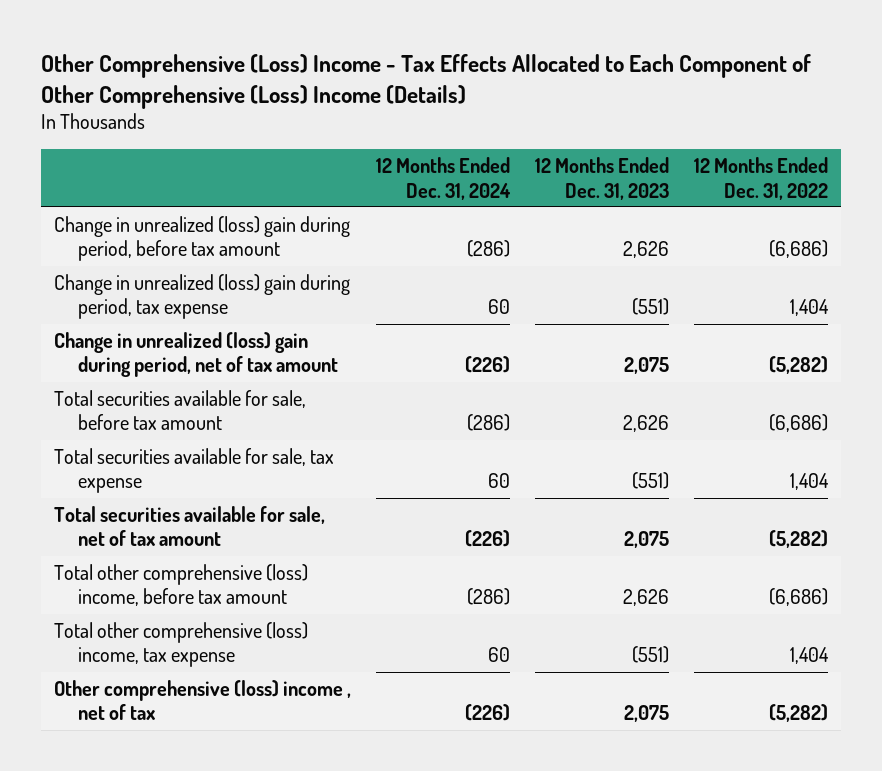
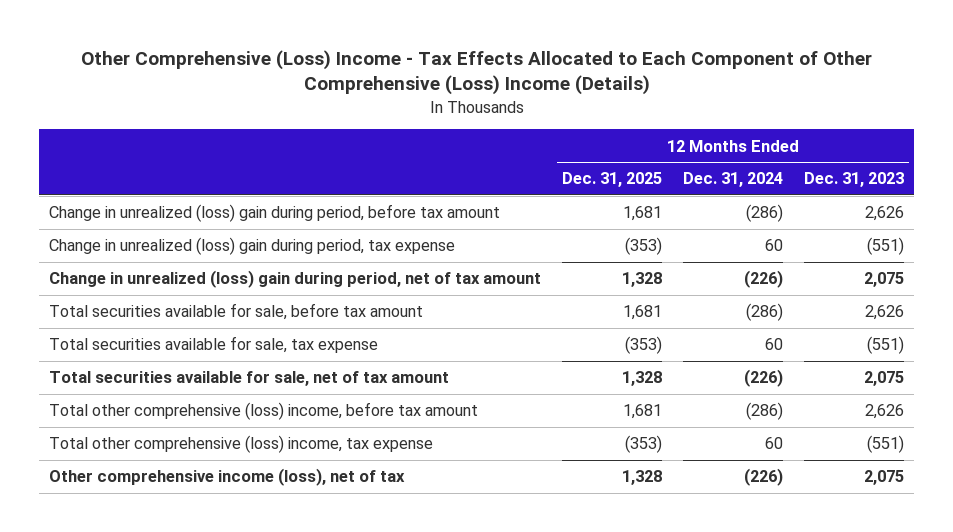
[694,156,829,200] 12 Months Ended Dec. 31, 2022 -> none
none -> [562,172,663,188] Dec. 31, 2025
[53,679,351,721] Other comprehensive (loss) income , net of tax -> [49,468,406,487] Other comprehensive income (loss), net of tax

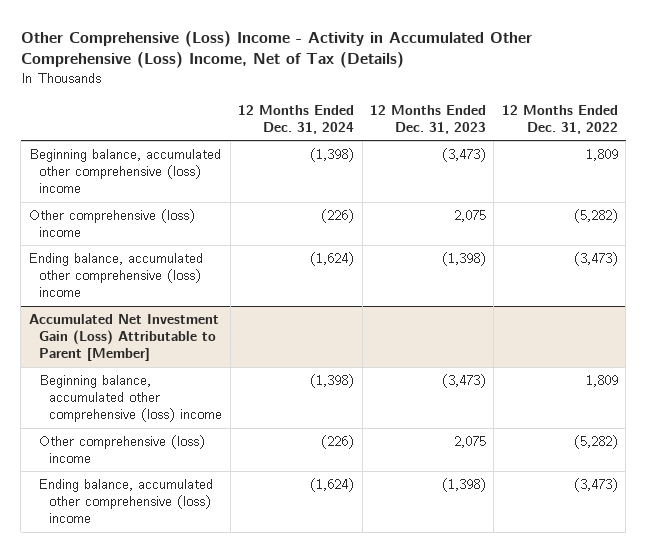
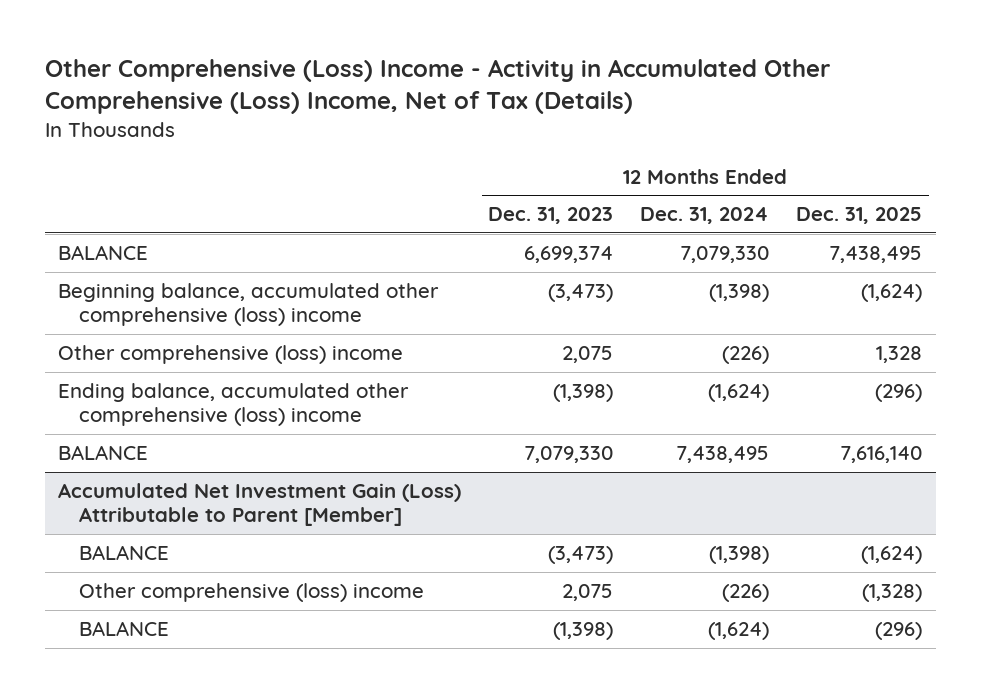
[501,104,618,134] 12 Months Ended Dec. 31, 2022 -> none
none -> [796,207,923,225] Dec. 31, 2025
none -> [58,245,149,261] BALANCE
none -> [58,445,149,461] BALANCE
[39,374,223,423] Beginning balance, accumulated other comprehensive (loss) income -> [79,545,170,561] BALANCE
[39,478,214,524] Ending balance, accumulated other comprehensive (loss) income -> [79,621,170,637] BALANCE

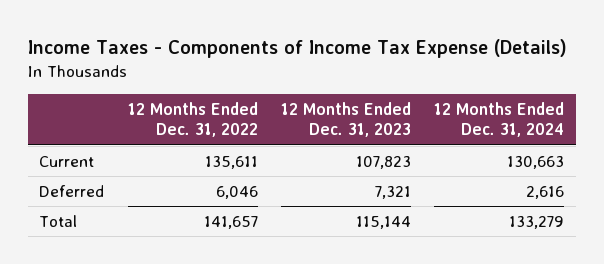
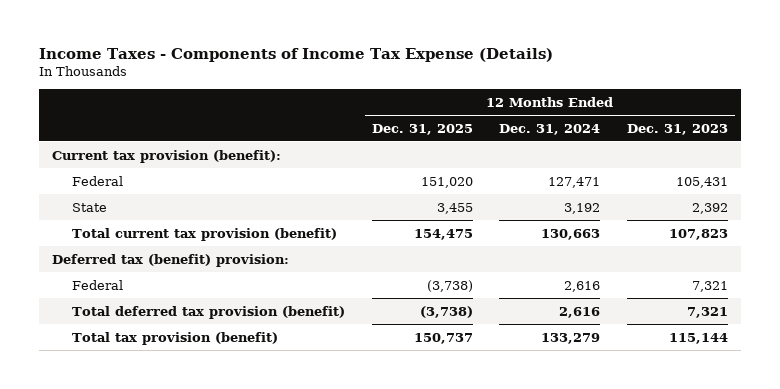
[127,102,258,138] 12 Months Ended Dec. 31, 2022 -> none
none -> [371,123,473,135] Dec. 31, 2025
none -> [52,149,282,163] Current tax provision (benefit):
none -> [71,175,123,186] Federal
none -> [71,202,107,212] State
[39,155,95,167] Current -> [71,227,337,241] Total current tax provision (benefit)
none -> [52,253,290,267] Deferred tax (benefit) provision:
[39,184,105,197] Deferred -> [71,279,123,290] Federal
none -> [71,305,345,319] Total deferred tax provision (benefit)
[39,214,78,227] Total -> [71,331,278,345] Total tax provision (benefit)

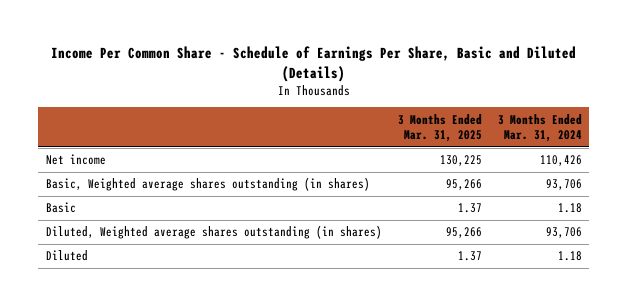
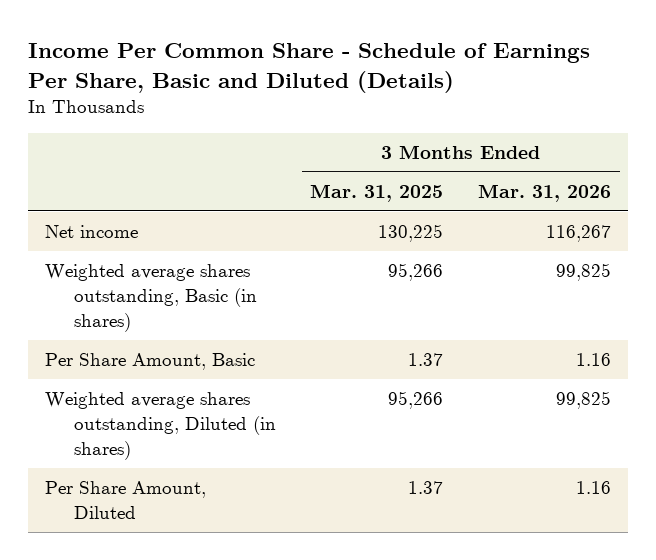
[497,113,582,143] 3 Months Ended Mar. 31, 2024 -> none
none -> [477,183,611,202] Mar. 31, 2026
[46,177,371,192] Basic, Weighted average shares outstanding (in shares) -> [45,264,257,332] Weighted average shares outstanding, Basic (in shares)
[46,202,77,214] Basic -> [45,353,256,371] Per Share Amount, Basic
[46,225,383,240] Diluted, Weighted average shares outstanding (in shares) -> [45,392,276,460] Weighted average shares outstanding, Diluted (in shares)
[46,250,89,262] Diluted -> [45,481,207,519] Per Share Amount, Diluted

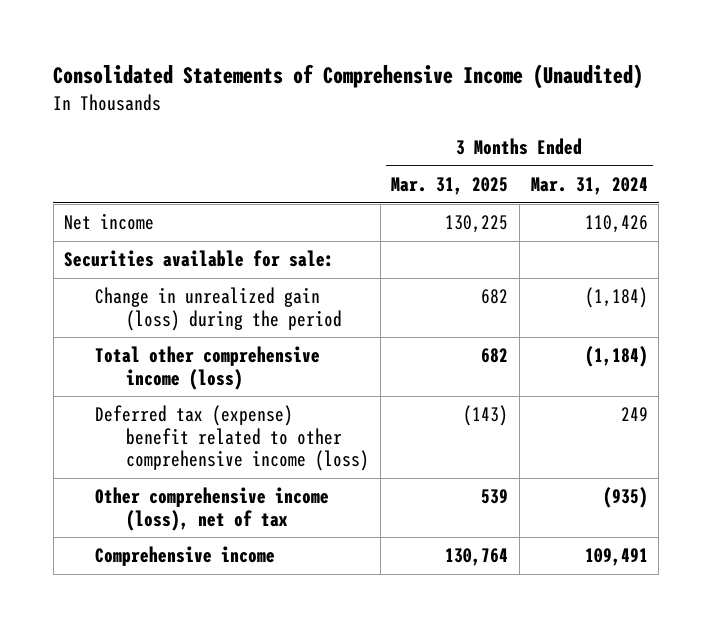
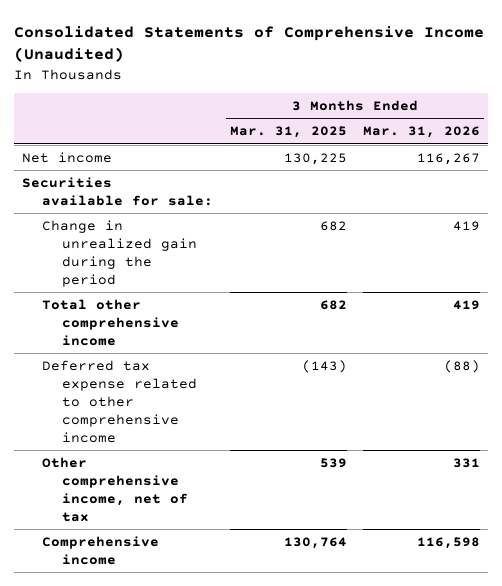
[530,177,648,196] Mar. 31, 2024 -> none
none -> [363,126,481,139] Mar. 31, 2026
[95,287,342,331] Change in unrealized gain (loss) during the period -> [42,219,198,287] Change in unrealized gain during the period
[95,346,321,390] Total other comprehensive income (loss) -> [42,298,180,346] Total other comprehensive income
[95,405,369,472] Deferred tax (expense) benefit related to other comprehensive income (loss) -> [42,359,198,443] Deferred tax expense related to other comprehensive income
[95,487,330,531] Other comprehensive income (loss), net of tax -> [42,456,189,522] Other comprehensive income, net of tax

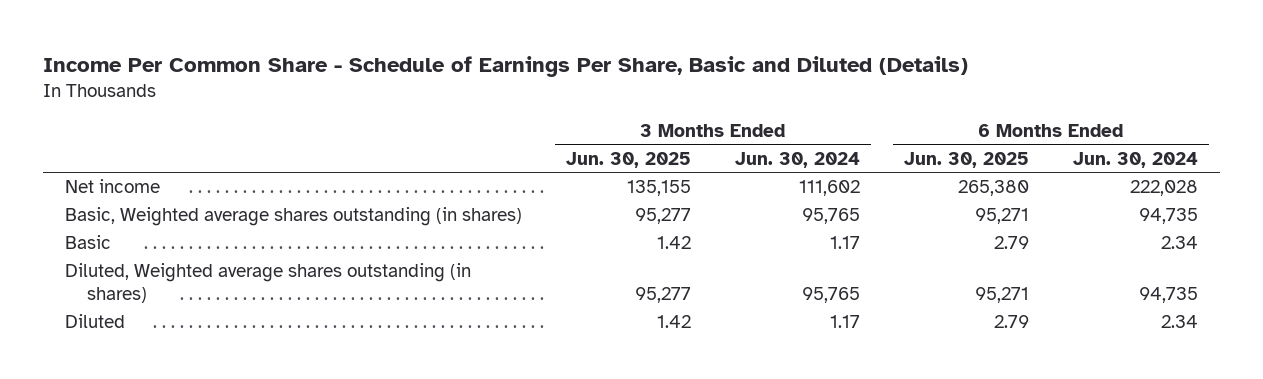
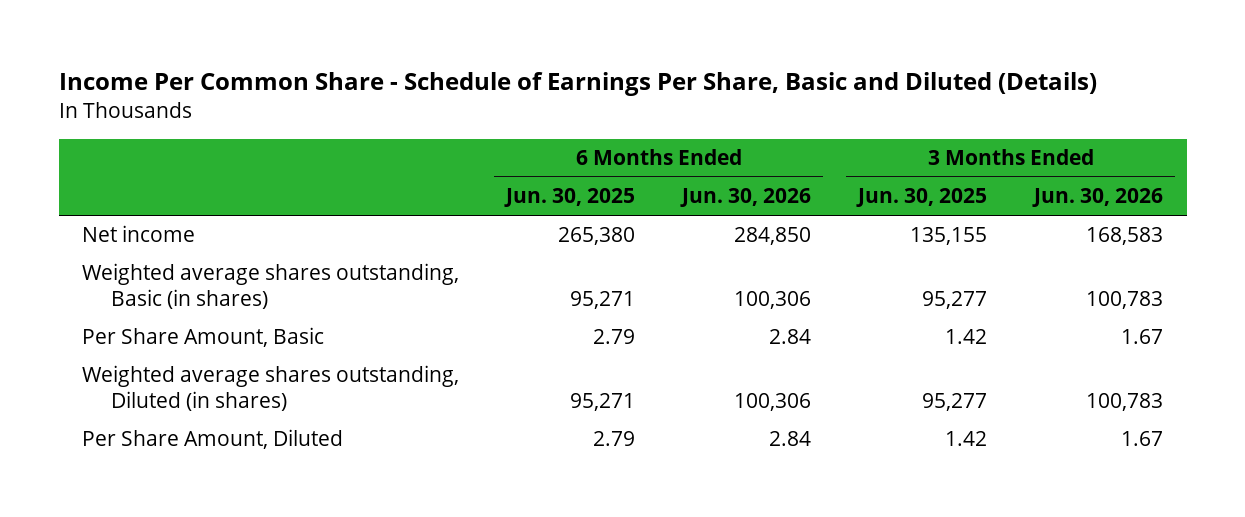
[735,151,861,168] Jun. 30, 2024 -> none
[1073,151,1199,168] Jun. 30, 2024 -> none
none -> [680,188,812,208] Jun. 30, 2026
none -> [1032,188,1164,208] Jun. 30, 2026
[64,207,522,227] Basic, Weighted average shares outstanding (in shares) -> [82,263,460,310] Weighted average shares outstanding, Basic (in shares)
[64,235,111,250] Basic -> [82,327,325,348] Per Share Amount, Basic
[64,263,471,304] Diluted, Weighted average shares outstanding (in shares) -> [82,365,460,412] Weighted average shares outstanding, Diluted (in shares)
[64,314,125,329] Diluted -> [82,429,344,450] Per Share Amount, Diluted

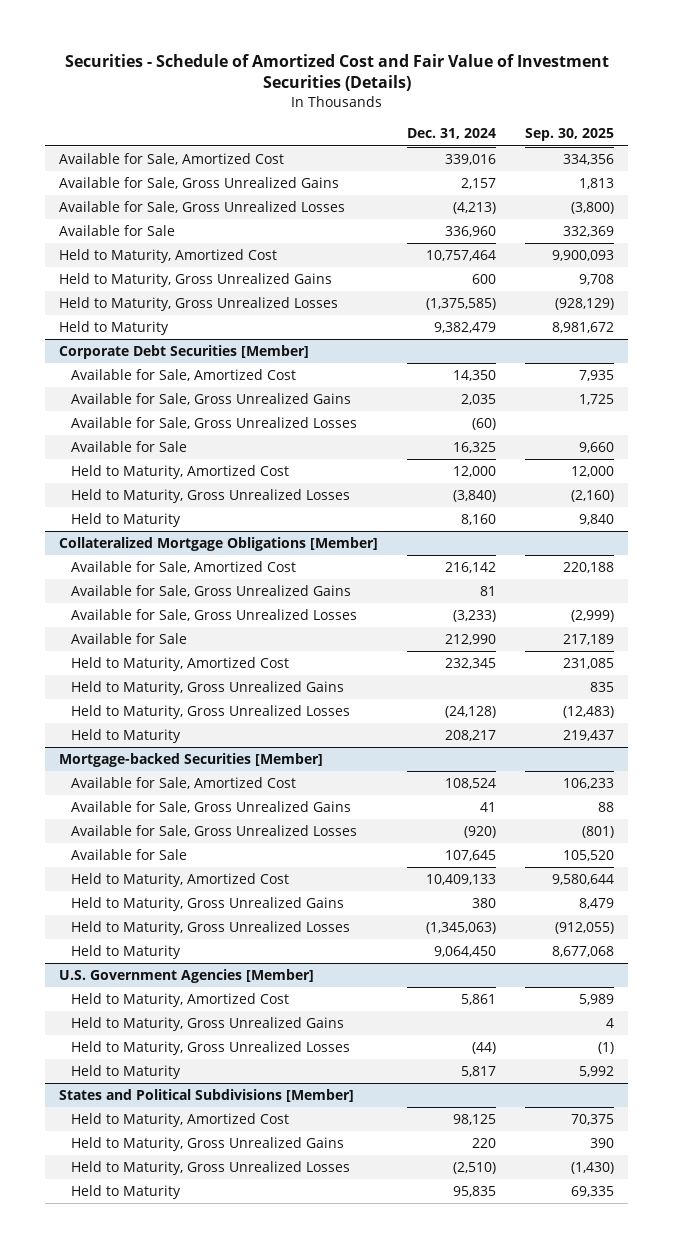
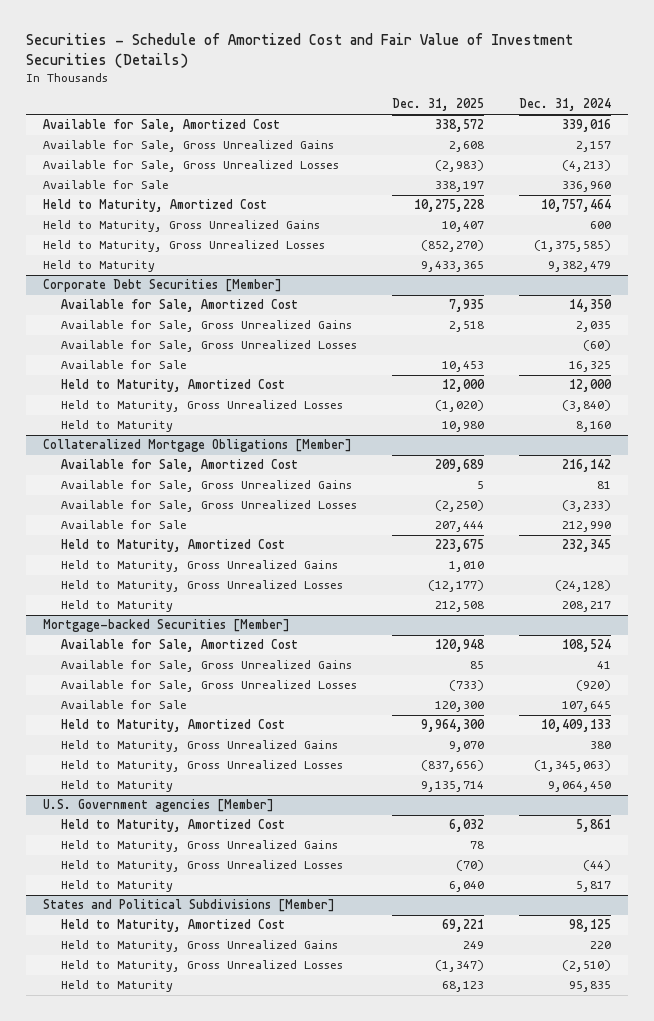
[524,128,614,142] Sep. 30, 2025 -> none
none -> [391,98,484,112] Dec. 31, 2025
[59,969,315,984] U.S. Government Agencies [Member] -> [43,799,275,813] U.S. Government agencies [Member]

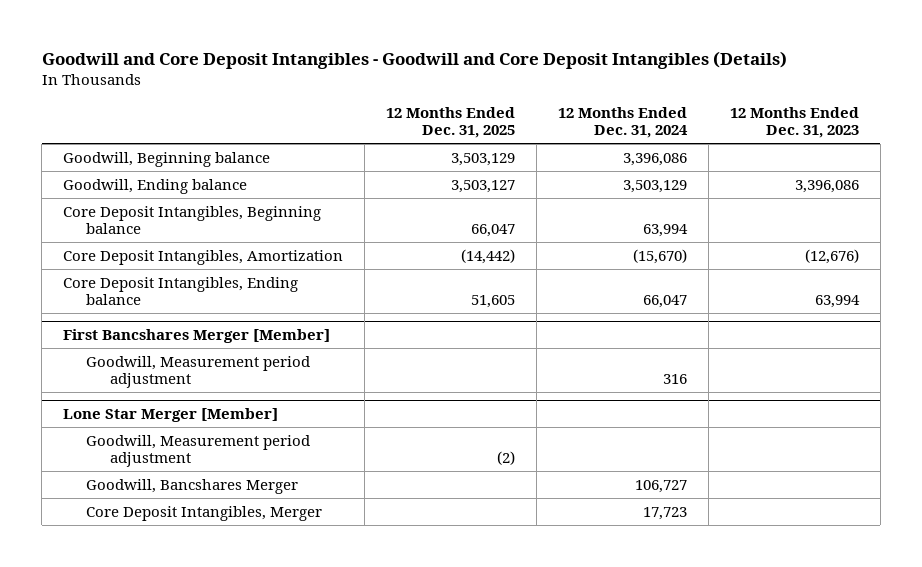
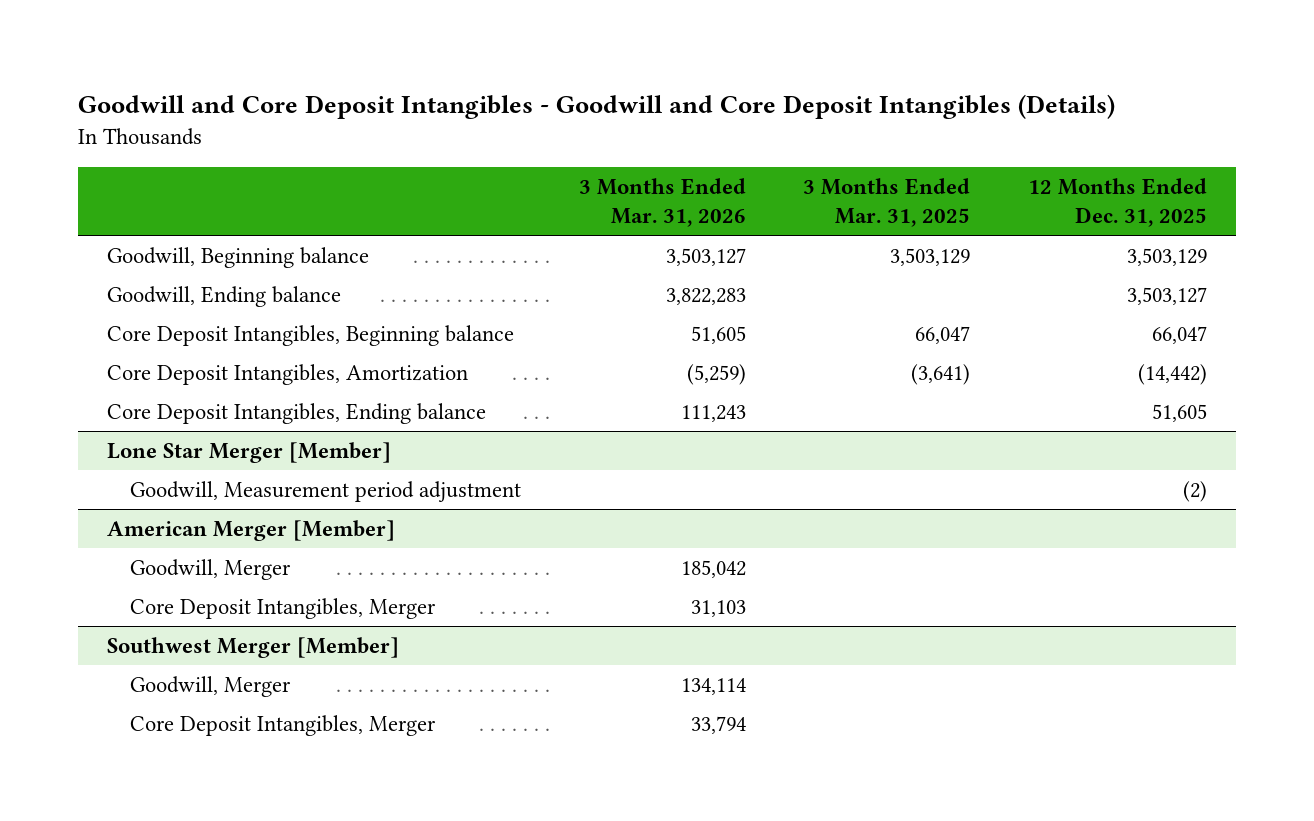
[557,107,688,139] 12 Months Ended Dec. 31, 2024 -> none
[729,107,859,139] 12 Months Ended Dec. 31, 2023 -> none
none -> [578,177,746,228] 3 Months Ended Mar. 31, 2026
none -> [803,177,971,228] 3 Months Ended Mar. 31, 2025
[63,329,331,344] First Bancshares Merger [Member] -> none
[86,355,311,389] Goodwill, Measurement period adjustment -> none
none -> [106,519,395,541] American Merger [Member]
[86,478,299,494] Goodwill, Bancshares Merger -> [130,558,292,580] Goodwill, Merger
none -> [106,636,399,658] Southwest Merger [Member]
none -> [130,675,292,697] Goodwill, Merger
none -> [130,714,437,736] Core Deposit Intangibles, Merger

